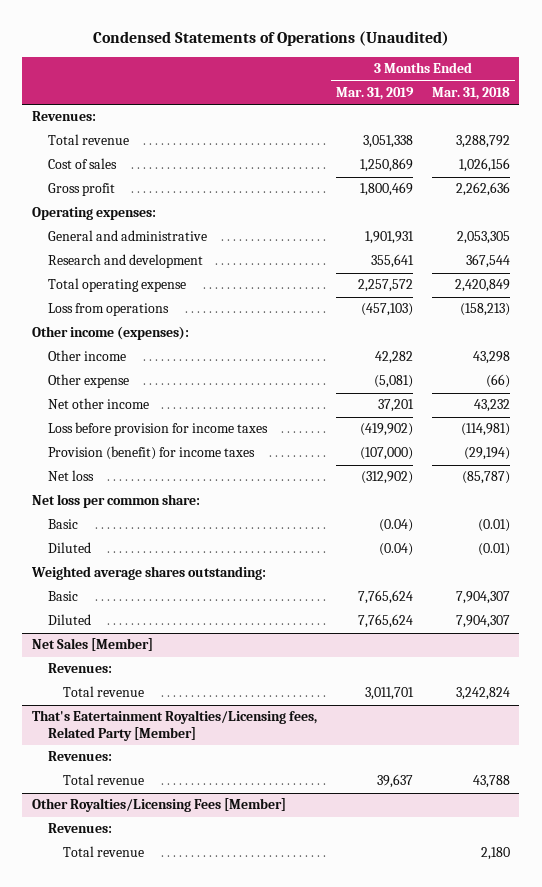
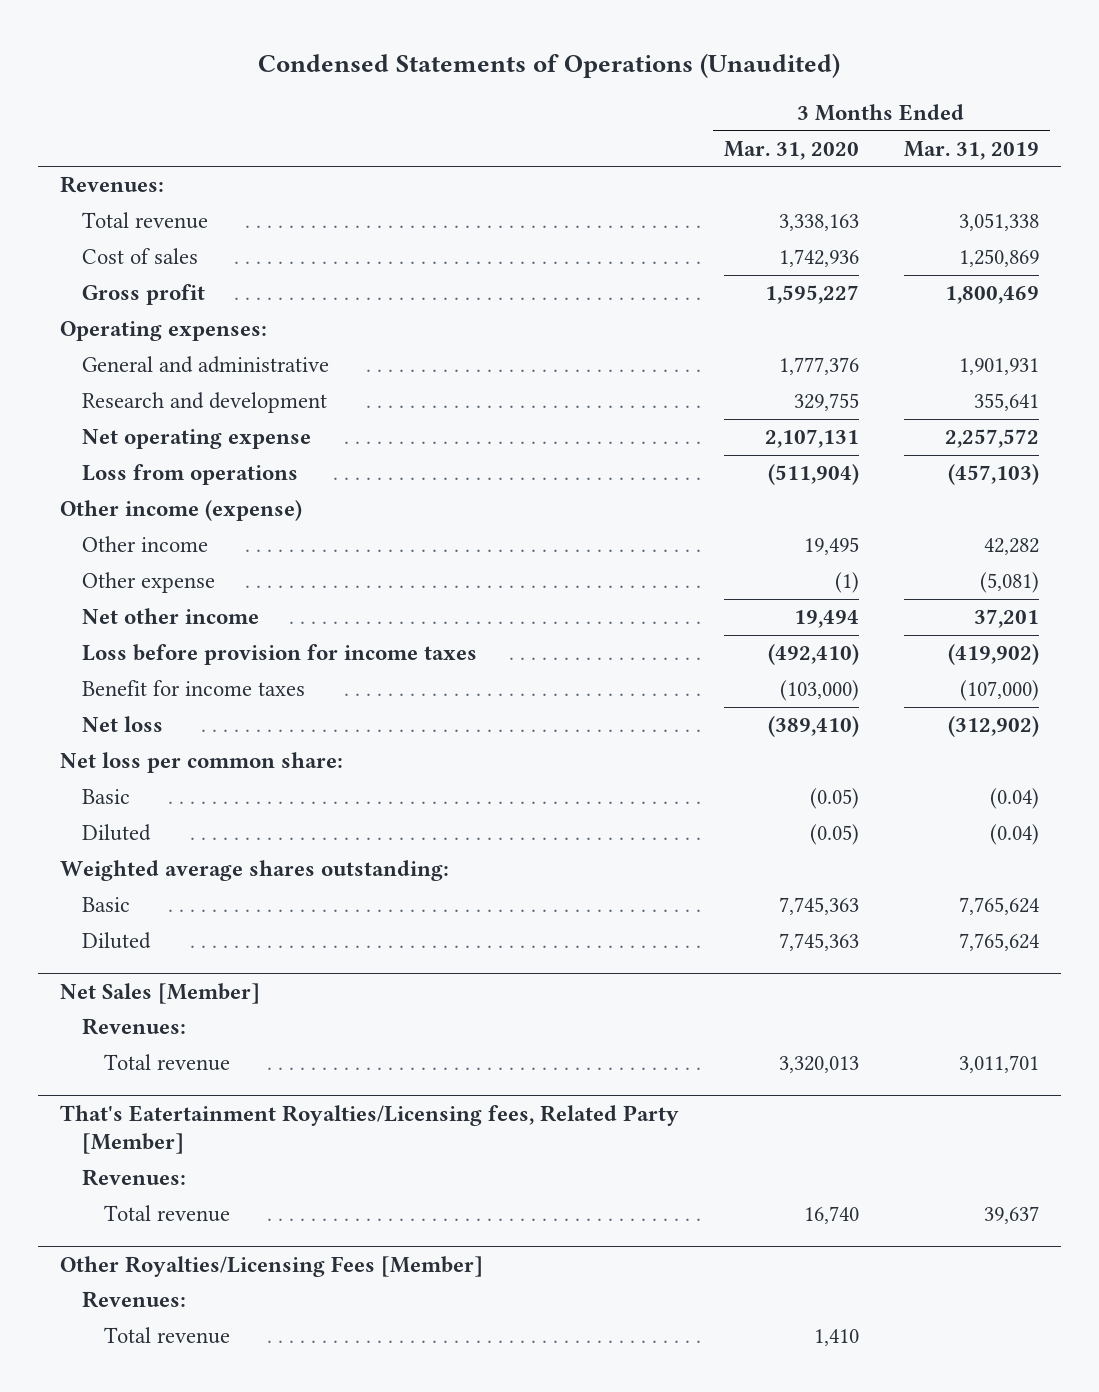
[431,86,510,100] Mar. 31, 2018 -> none
none -> [723,140,859,160] Mar. 31, 2020
[47,278,186,293] Total operating expense -> [82,429,312,450] Net operating expense
[31,326,189,341] Other income (expenses): -> [59,500,302,522] Other income (expense)
[47,446,255,461] Provision (benefit) for income taxes -> [82,680,306,697] Benefit for income taxes

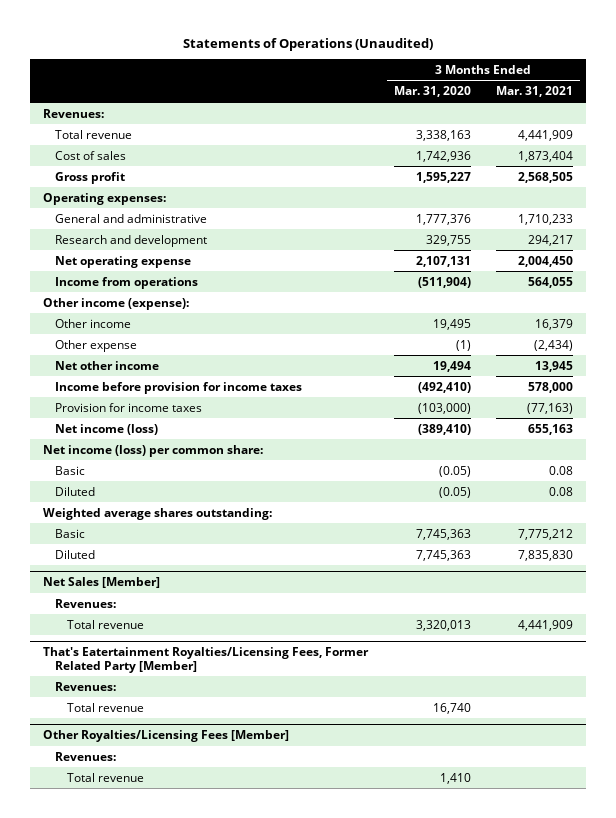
[258,53,841,79] Condensed Statements of Operations (Unaudited) -> [183,37,434,51] Statements of Operations (Unaudited)
[903,140,1039,160] Mar. 31, 2019 -> none
none -> [496,86,574,98] Mar. 31, 2021
[82,464,299,486] Loss from operations -> [55,276,199,289] Income from operations
[59,500,302,522] Other income (expense) -> [43,297,190,310] Other income (expense):
[82,644,478,666] Loss before provision for income taxes -> [55,381,303,394] Income before provision for income taxes
[82,680,306,697] Benefit for income taxes -> [55,402,203,412] Provision for income taxes
[82,716,164,733] Net loss -> [55,423,159,435] Net income (loss)
[59,752,343,774] Net loss per common share: -> [43,444,264,457] Net income (loss) per common share:
[59,1104,679,1155] That's Eatertainment Royalties/Licensing fees, Related Party [Member] -> [43,647,370,673] That's Eatertainment Royalties/Licensing Fees, Former Related Party [Member]

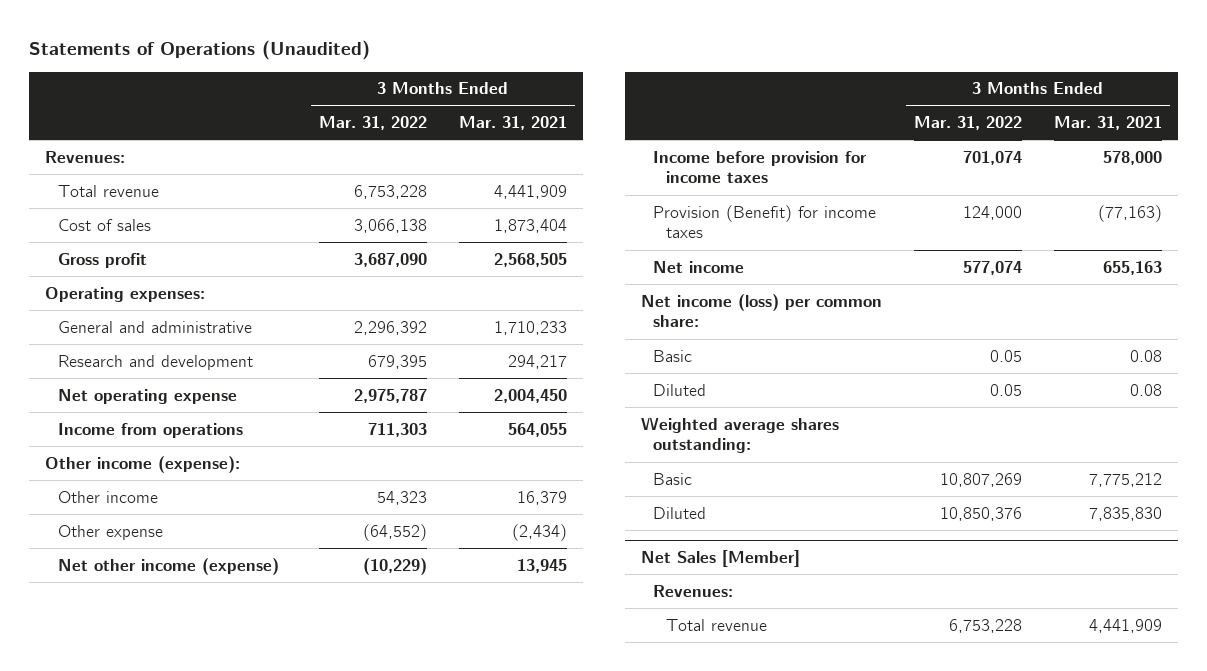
[393,86,471,98] Mar. 31, 2020 -> none
none -> [318,116,427,131] Mar. 31, 2022
[55,360,160,370] Net other income -> [57,557,279,575] Net other income (expense)
[55,402,203,412] Provision for income taxes -> [653,204,877,239] Provision (Benefit) for income taxes
[55,423,159,435] Net income (loss) -> [653,260,745,273] Net income
[43,647,370,673] That's Eatertainment Royalties/Licensing Fees, Former Related Party [Member] -> none
[55,681,117,691] Revenues: -> none
[67,702,145,712] Total revenue -> none
[43,730,290,743] Other Royalties/Licensing Fees [Member] -> none
[55,751,117,761] Revenues: -> none
[67,772,145,782] Total revenue -> none

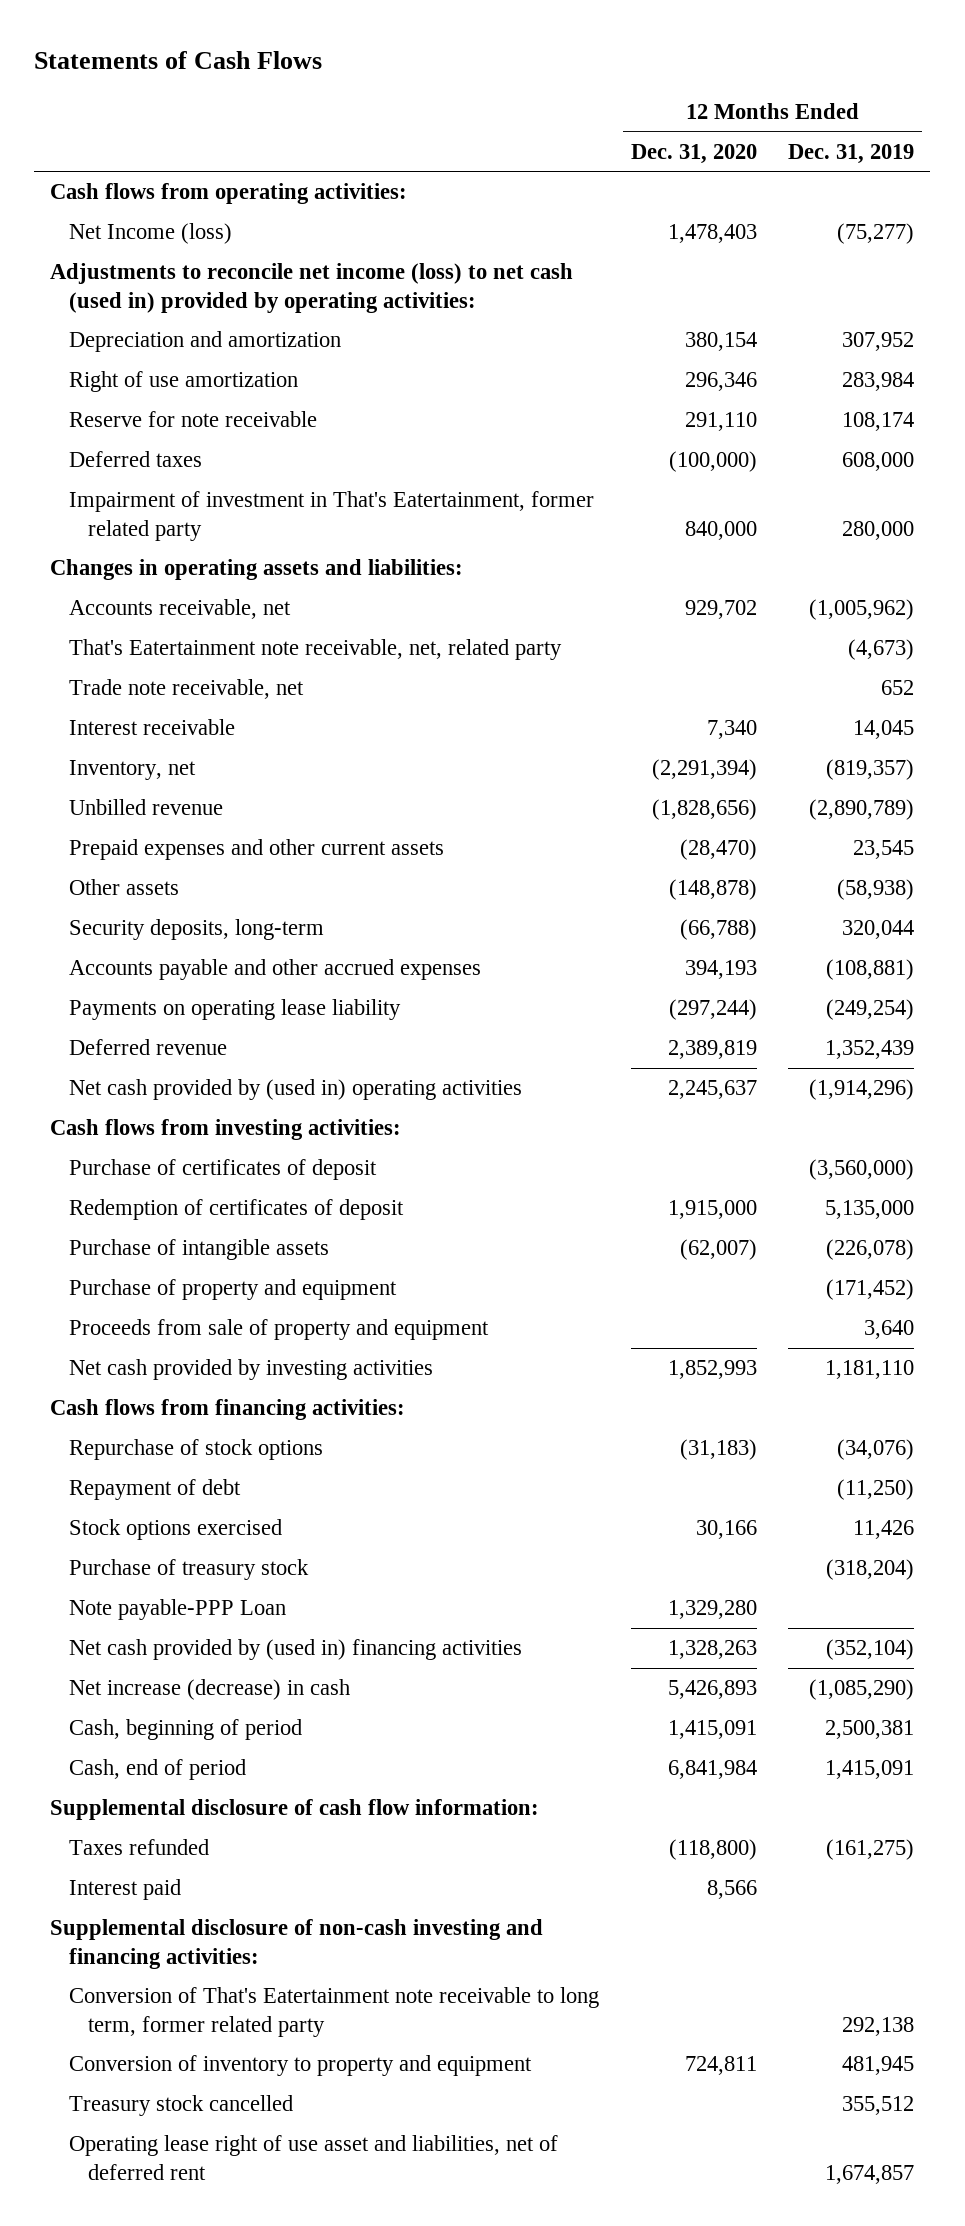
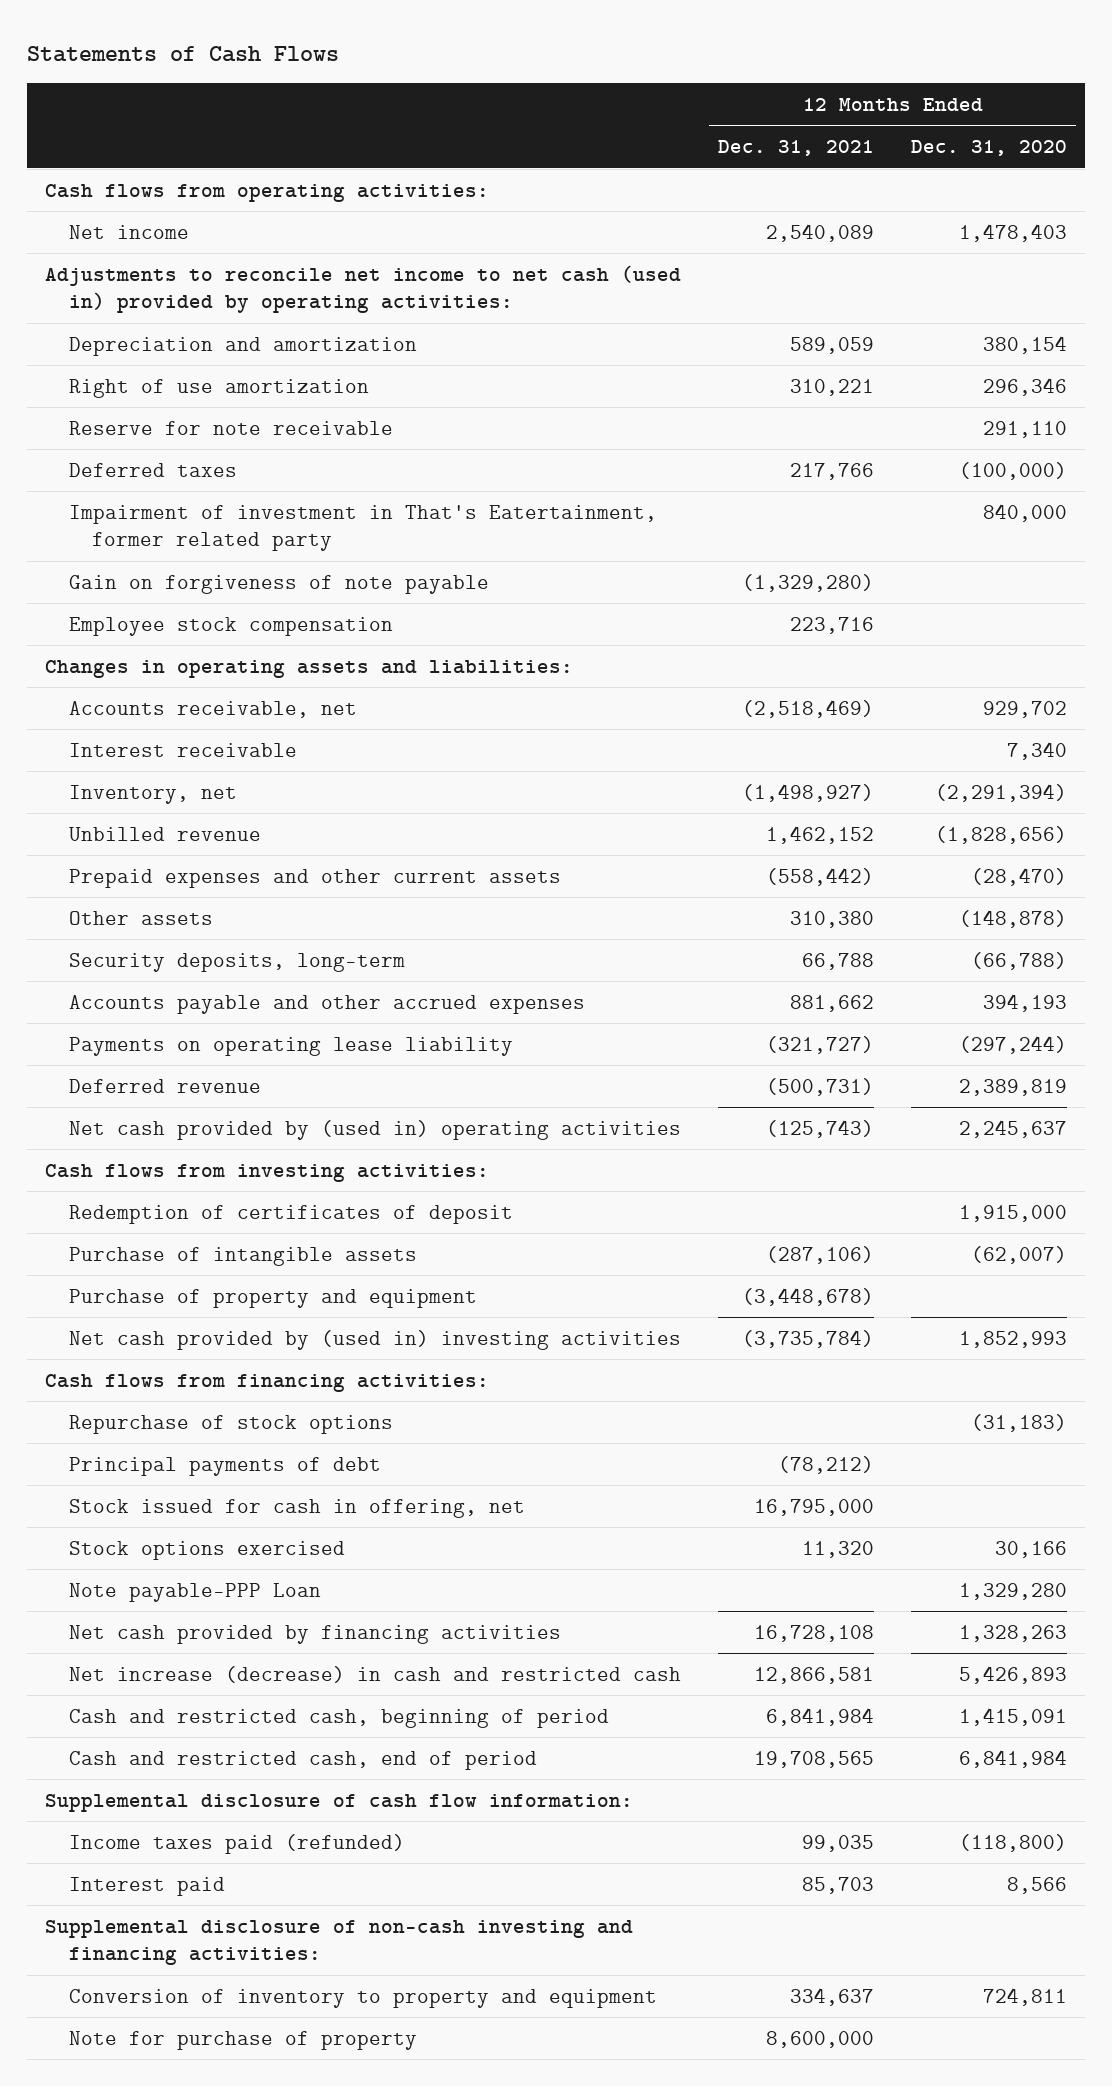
[788,143,915,164] Dec. 31, 2019 -> none
none -> [718,140,875,157] Dec. 31, 2021
[69,223,233,245] Net Income (loss) -> [68,224,189,239] Net income
[50,263,574,313] Adjustments to reconcile net income (loss) to net cash (used in) provided by operating activities: -> [45,264,682,314] Adjustments to reconcile net income to net cash (used in) provided by operating activities:
none -> [68,574,489,594] Gain on forgiveness of note payable
none -> [68,616,393,636] Employee stock compensation
[69,639,563,661] That's Eatertainment note receivable, net, related party -> none
[69,679,305,700] Trade note receivable, net -> none
[69,1159,378,1181] Purchase of certificates of deposit -> none
[69,1319,490,1341] Proceeds from sale of property and equipment -> none
[69,1359,434,1381] Net cash provided by investing activities -> [68,1329,681,1350] Net cash provided by (used in) investing activities
[69,1479,242,1501] Repayment of debt -> none
none -> [68,1456,381,1476] Principal payments of debt
none -> [68,1498,525,1518] Stock issued for cash in offering, net
[69,1559,310,1581] Purchase of treasury stock -> none
[69,1639,523,1661] Net cash provided by (used in) financing activities -> [68,1624,561,1644] Net cash provided by financing activities
[69,1679,351,1701] Net increase (decrease) in cash -> [68,1665,681,1683] Net increase (decrease) in cash and restricted cash
[69,1719,303,1741] Cash, beginning of period -> [68,1708,609,1728] Cash and restricted cash, beginning of period
[69,1759,247,1781] Cash, end of period -> [68,1750,537,1770] Cash and restricted cash, end of period
[69,1839,210,1856] Taxes refunded -> [68,1833,405,1854] Income taxes paid (refunded)
[69,1987,600,2037] Conversion of That's Eatertainment note receivable to long term, former related party -> none
[69,2095,294,2117] Treasury stock cancelled -> none
[69,2135,559,2180] Operating lease right of use asset and liabilities, net of deferred rent -> none
none -> [68,2030,417,2050] Note for purchase of property

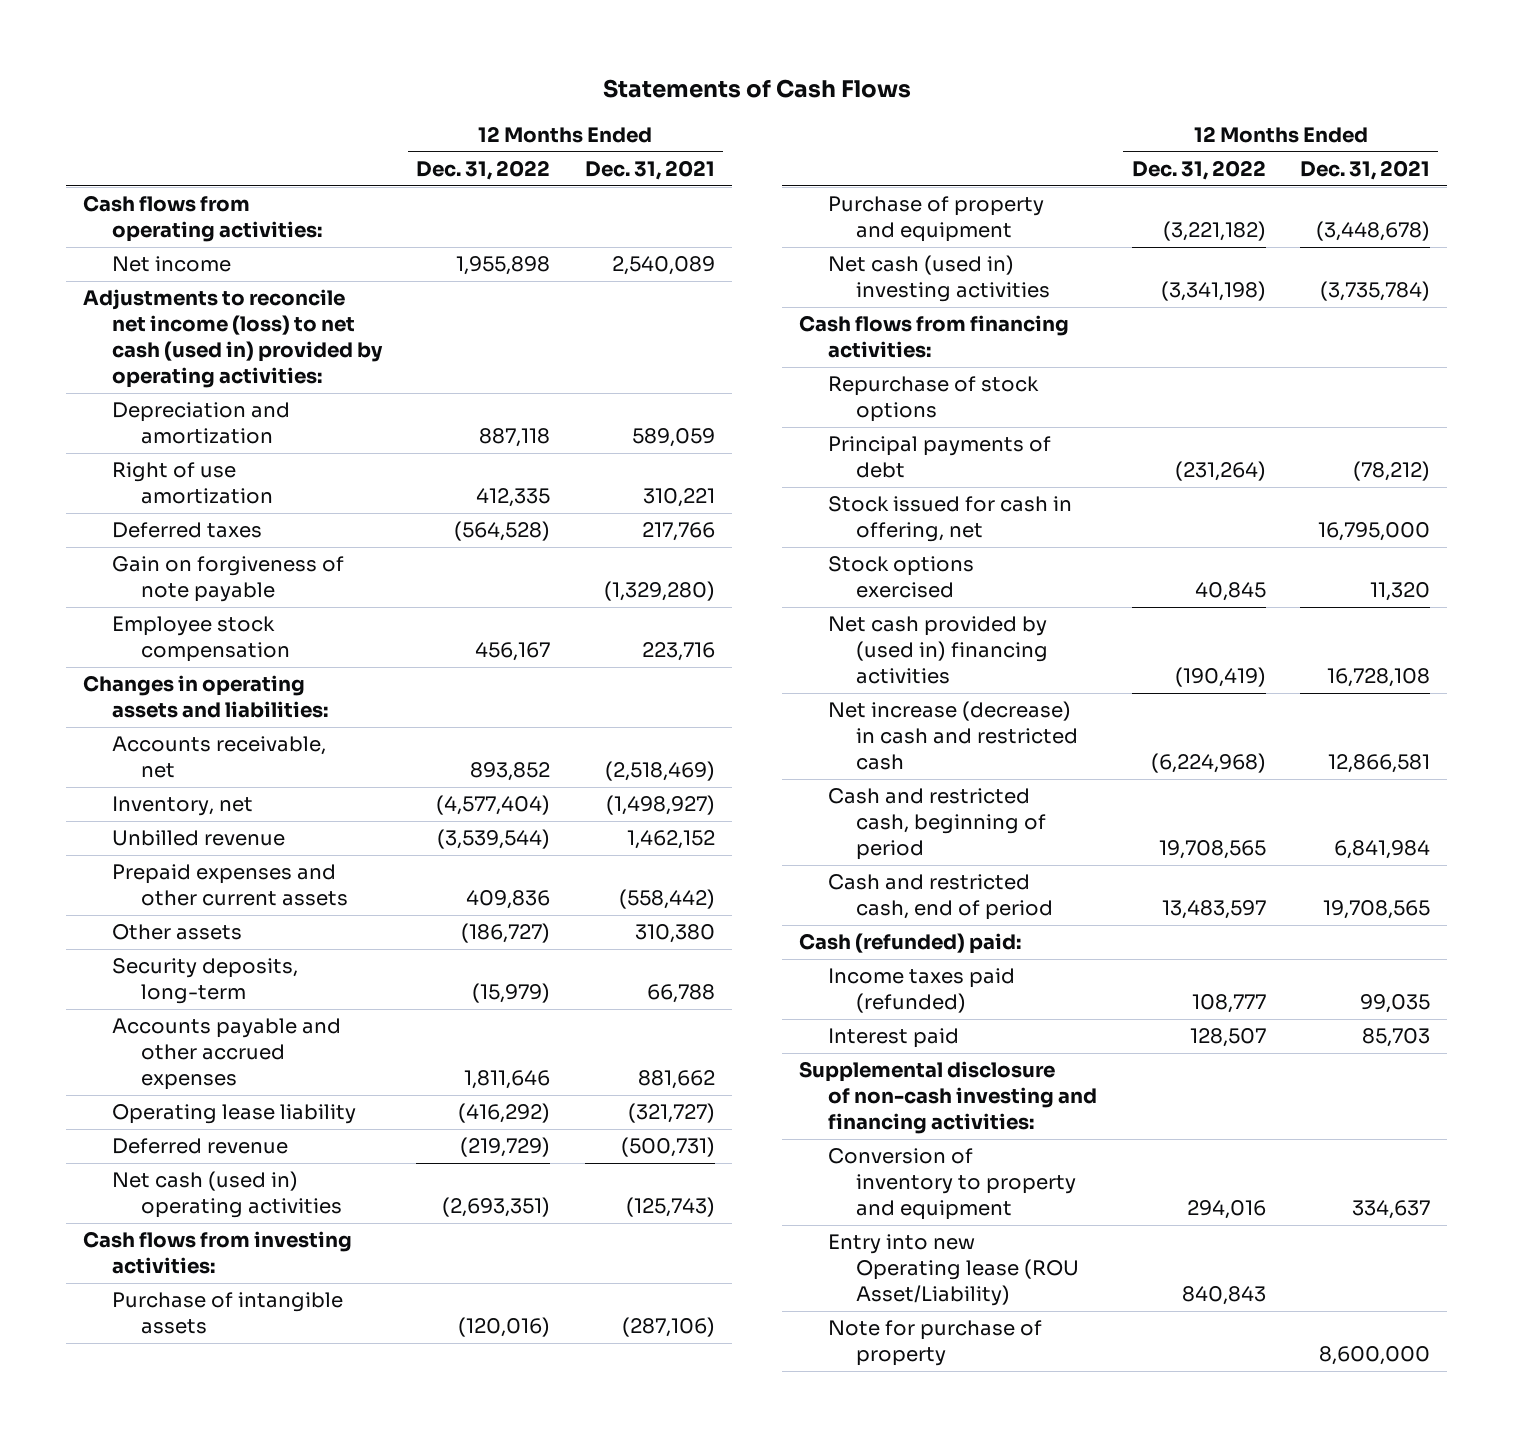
[910,140,1067,157] Dec. 31, 2020 -> none
none -> [416,159,551,180] Dec. 31, 2022
[45,264,682,314] Adjustments to reconcile net income to net cash (used in) provided by operating activities: -> [83,289,384,388] Adjustments to reconcile net income (loss) to net cash (used in) provided by operating activities:
[68,420,393,435] Reserve for note receivable -> none
[68,504,657,552] Impairment of investment in That's Eatertainment, former related party -> none
[68,742,297,757] Interest receivable -> none
[68,1036,513,1056] Payments on operating lease liability -> [112,1104,357,1125] Operating lease liability
[68,1119,681,1140] Net cash provided by (used in) operating activities -> [112,1171,342,1219] Net cash (used in) operating activities
[68,1204,513,1224] Redemption of certificates of deposit -> none
[68,1329,681,1350] Net cash provided by (used in) investing activities -> [827,255,1051,303] Net cash (used in) investing activities
[68,1582,321,1602] Note payable-PPP Loan -> none
[68,1624,561,1644] Net cash provided by financing activities -> [827,616,1049,684] Net cash provided by (used in) financing activities
[45,1793,634,1812] Supplemental disclosure of cash flow information: -> none
none -> [798,933,1021,955] Cash (refunded) paid:
none -> [827,1234,1080,1306] Entry into new Operating lease (ROU Asset/Liability)

